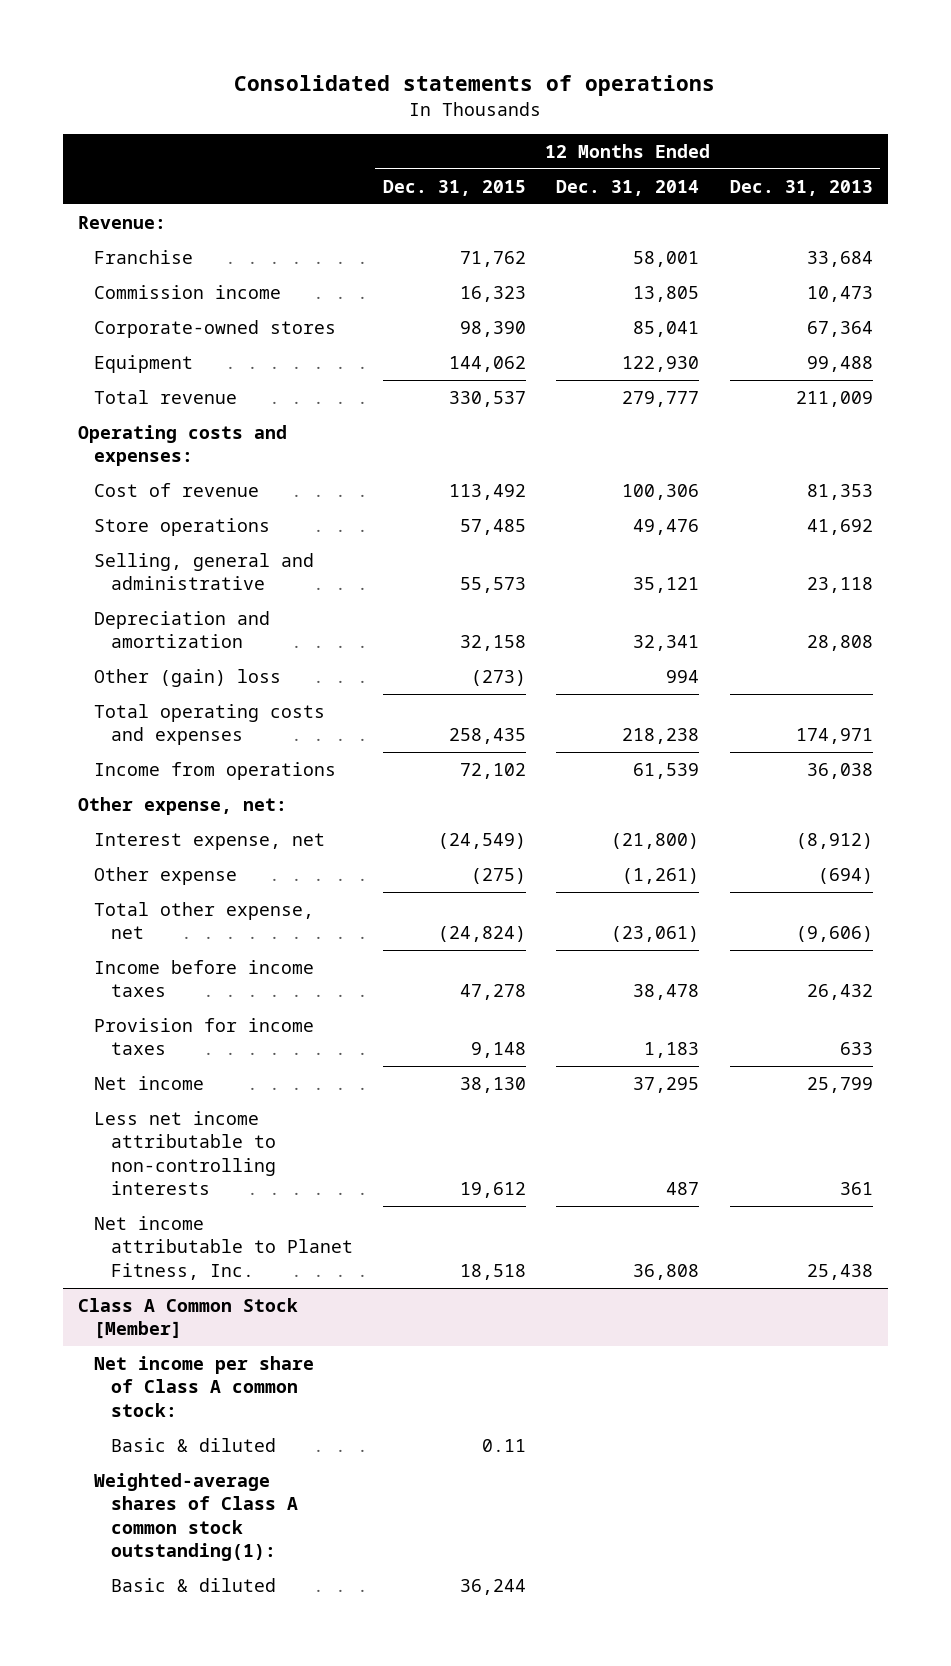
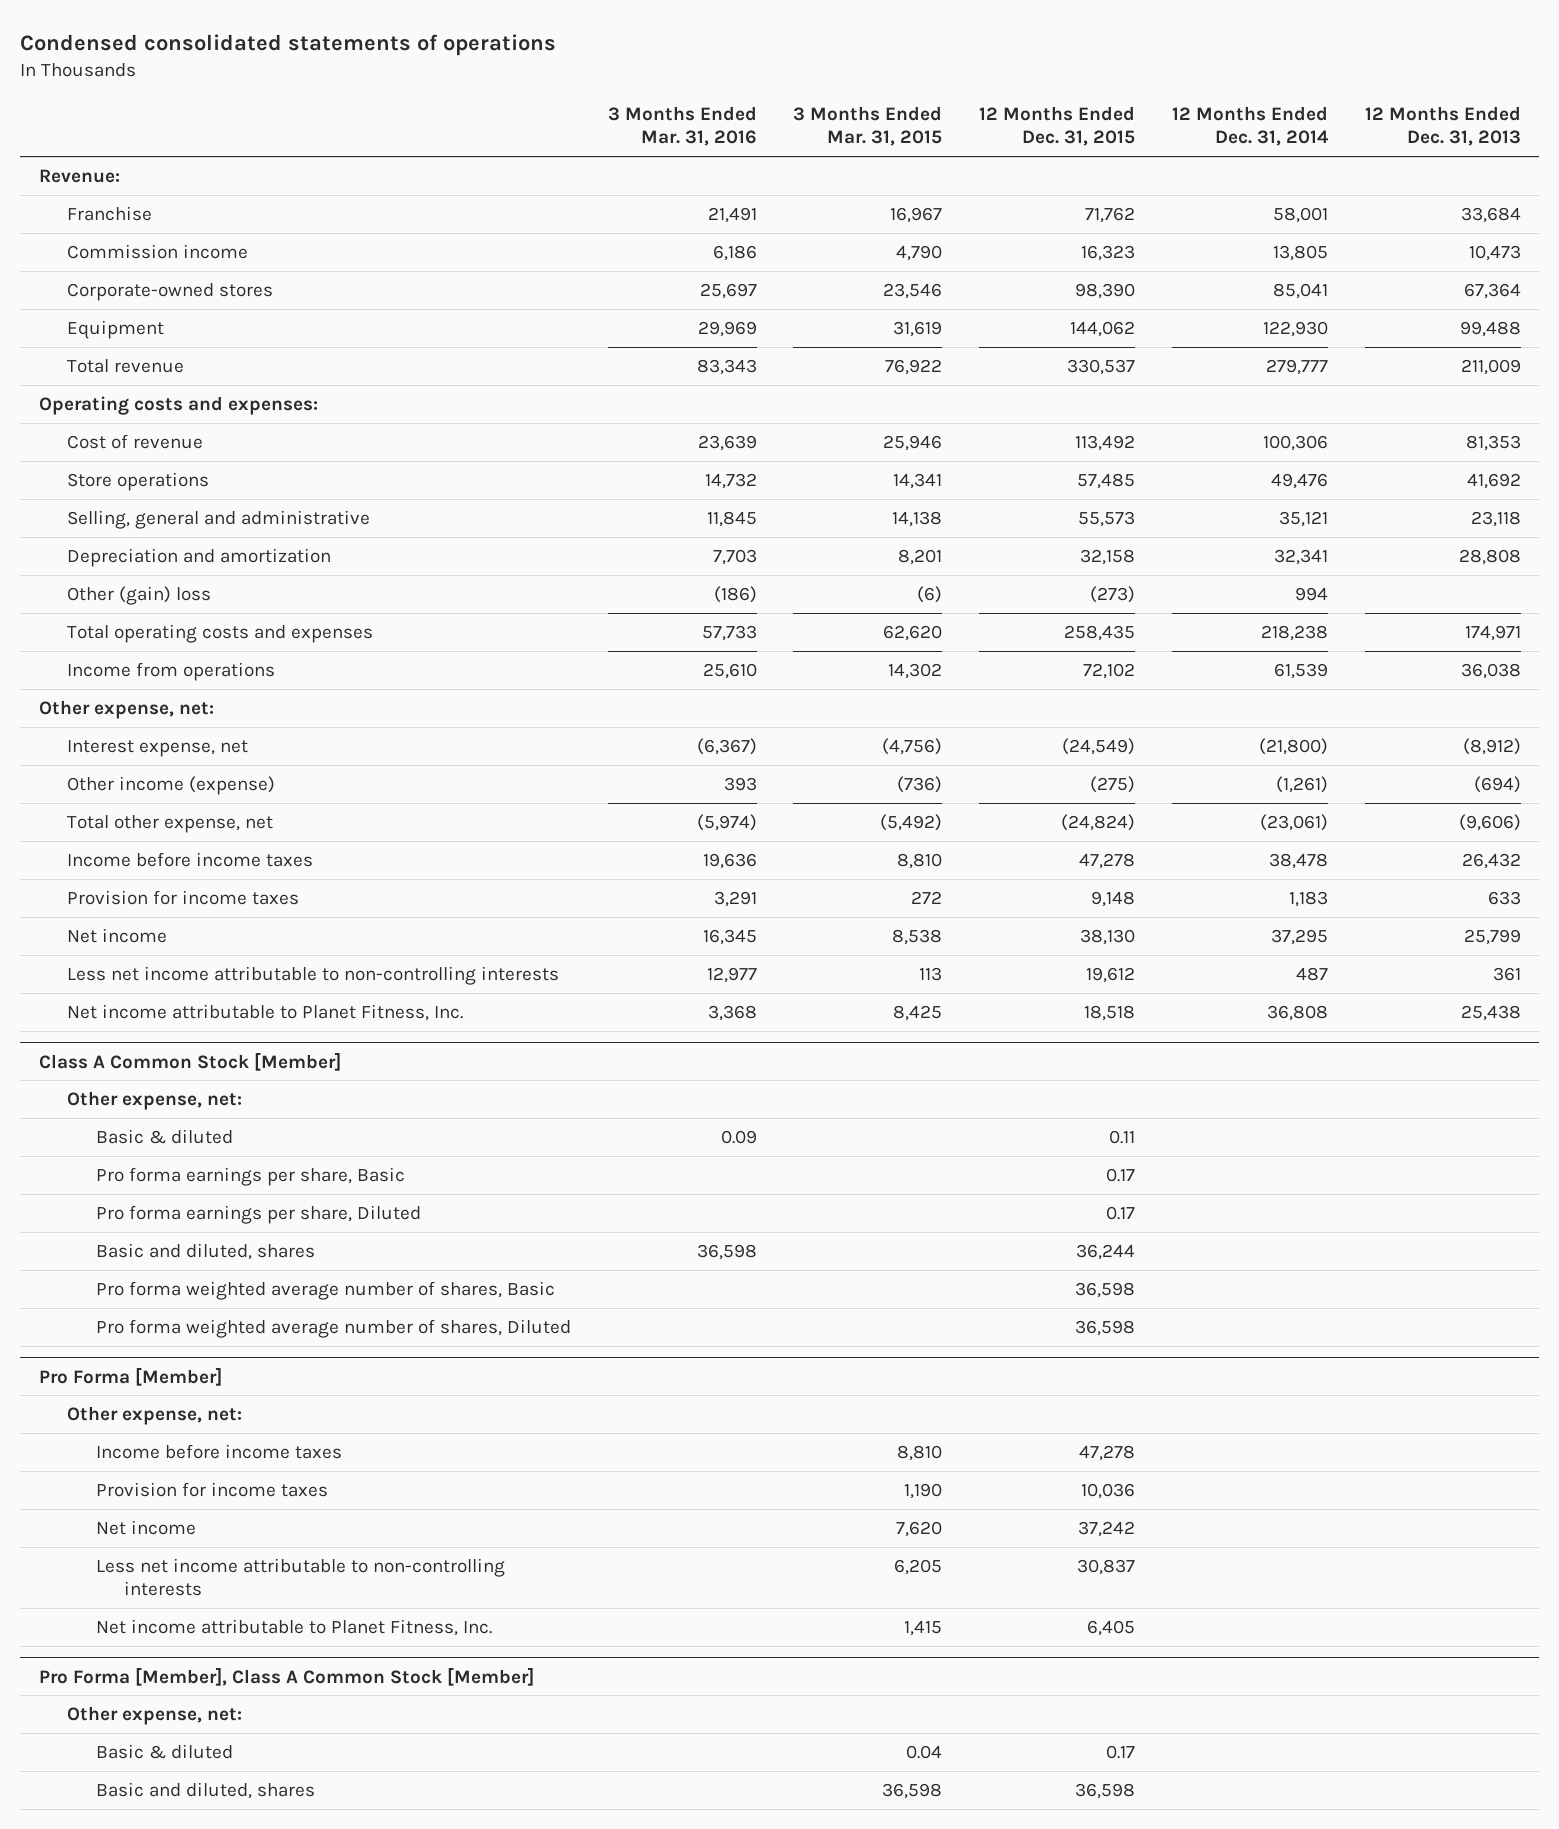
[234,74,716,96] Consolidated statements of operations -> [20,33,557,56] Condensed consolidated statements of operations
none -> [607,105,757,147] 3 Months Ended Mar. 31, 2016
none -> [793,105,943,147] 3 Months Ended Mar. 31, 2015
[94,867,238,886] Other expense -> [67,775,276,795] Other income (expense)
[94,1356,315,1417] Net income per share of Class A common stock: -> none
none -> [67,1090,243,1110] Other expense, net:
[94,1473,298,1562] Weighted-average shares of Class A common stock outstanding(1): -> none
none -> [95,1166,405,1186] Pro forma earnings per share, Basic
none -> [95,1204,421,1224] Pro forma earnings per share, Diluted
none -> [95,1242,315,1260] Basic and diluted, shares
none -> [95,1280,555,1300] Pro forma weighted average number of shares, Basic
none -> [95,1318,571,1338] Pro forma weighted average number of shares, Diluted
none -> [38,1366,222,1386] Pro Forma [Member]
none -> [67,1405,243,1425] Other expense, net:
none -> [95,1443,342,1459] Income before income taxes
none -> [95,1481,328,1497] Provision for income taxes
none -> [95,1519,196,1535] Net income
none -> [95,1557,505,1597] Less net income attributable to non-controlling interests
none -> [95,1618,492,1636] Net income attributable to Planet Fitness, Inc.
none -> [38,1666,534,1686] Pro Forma [Member], Class A Common Stock [Member]
none -> [67,1705,243,1725] Other expense, net:
[459,1579,526,1596] 36,244 -> [1106,1744,1136,1759] 0.17
none -> [95,1781,315,1799] Basic and diluted, shares

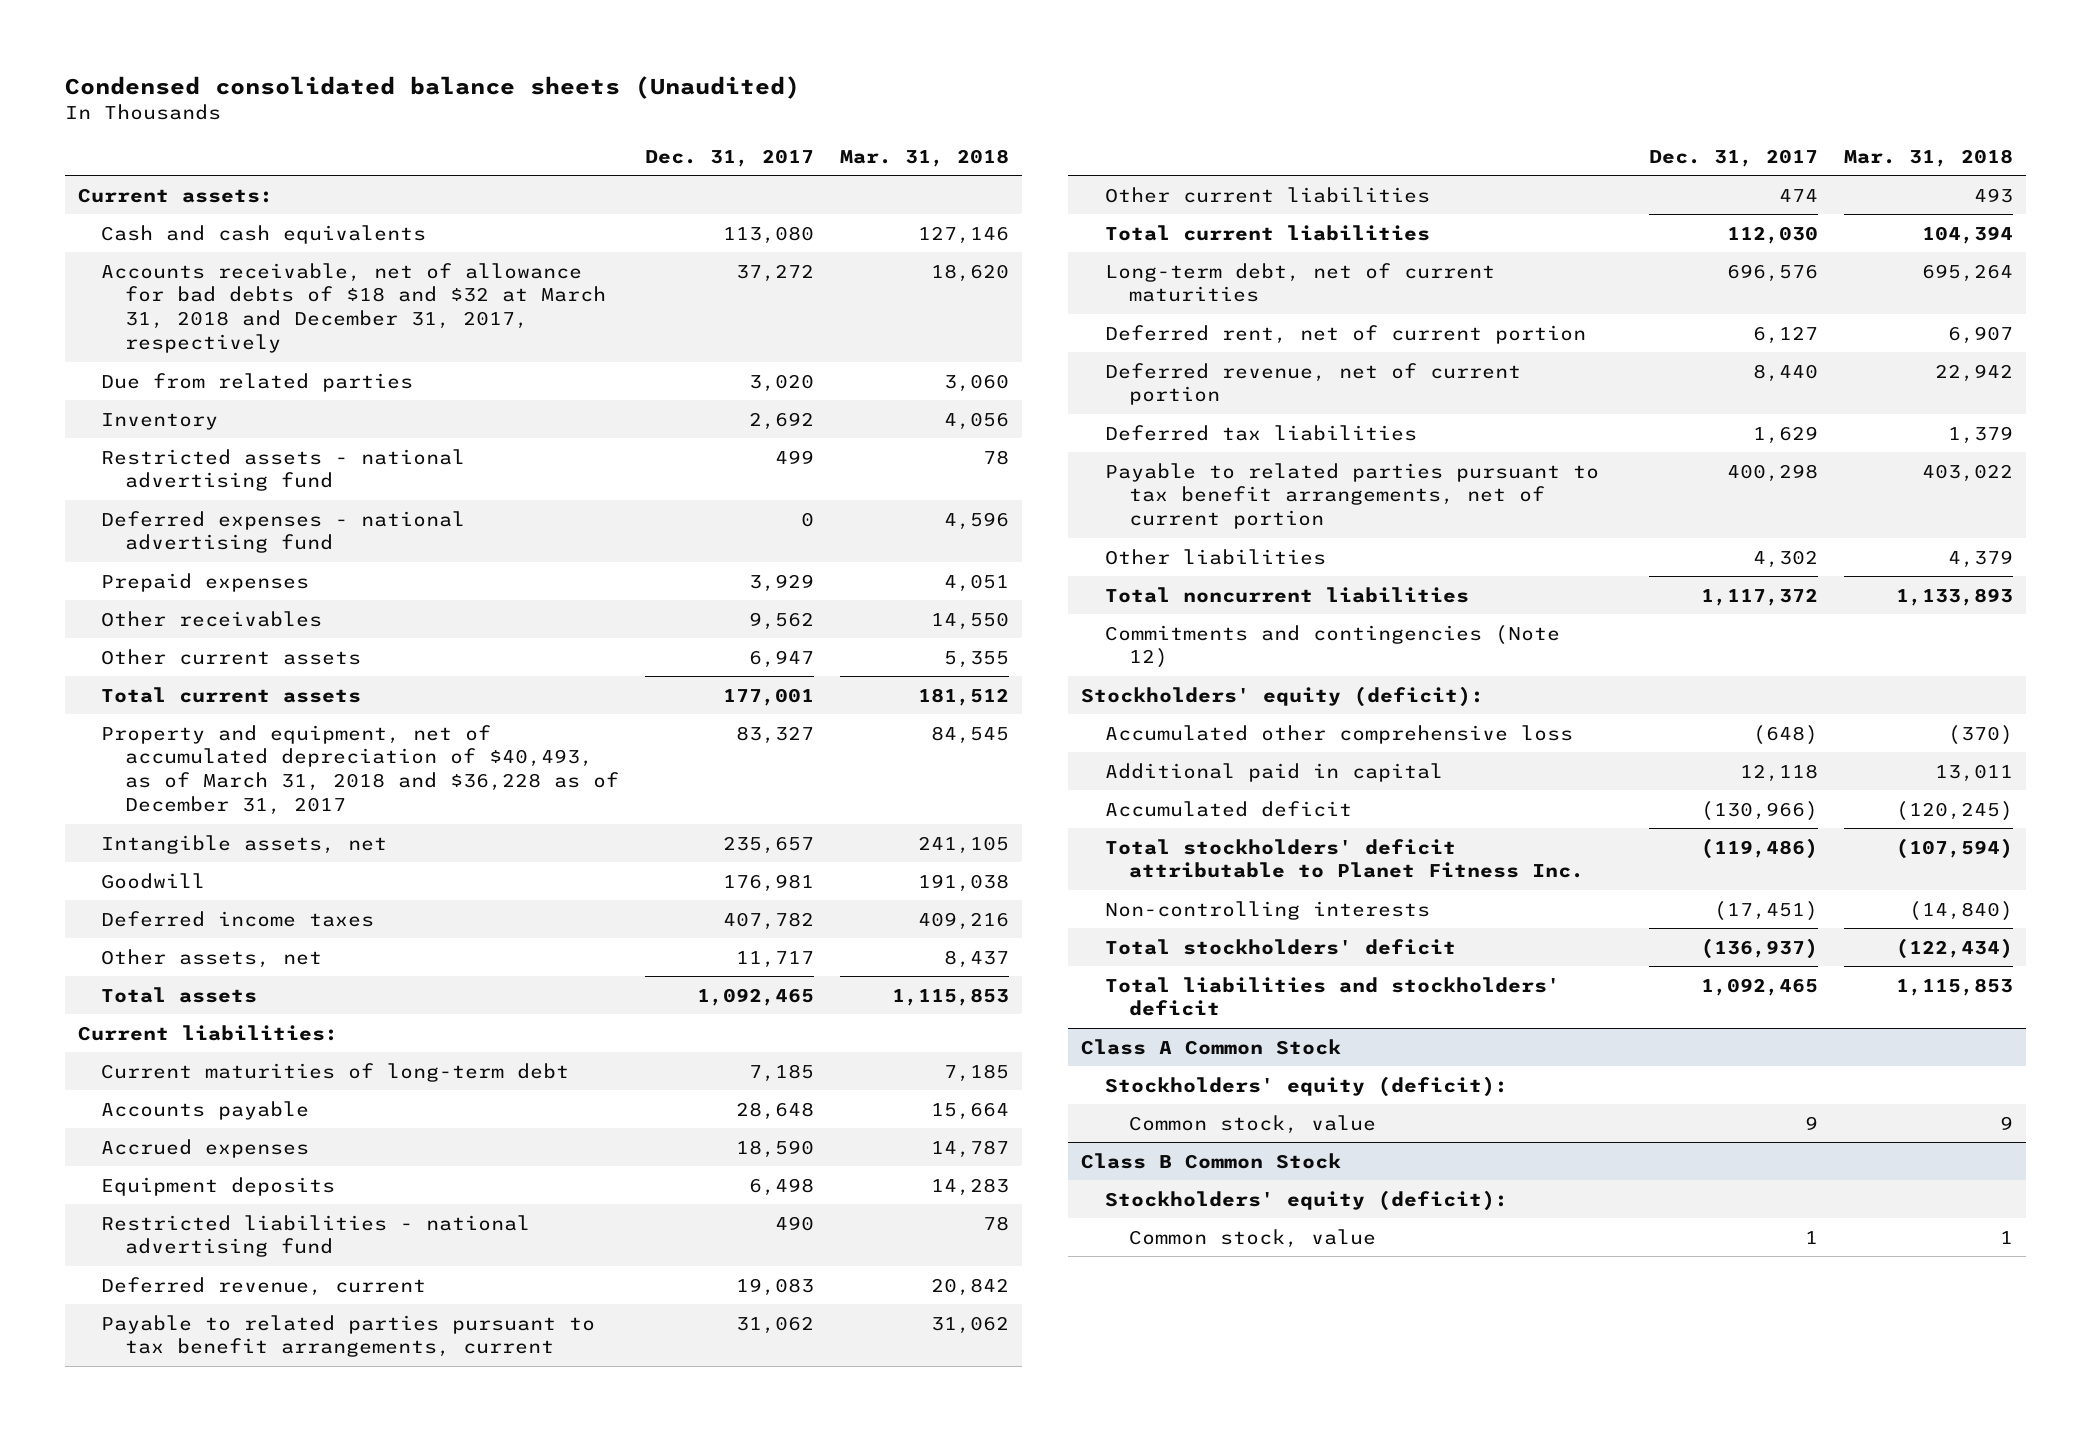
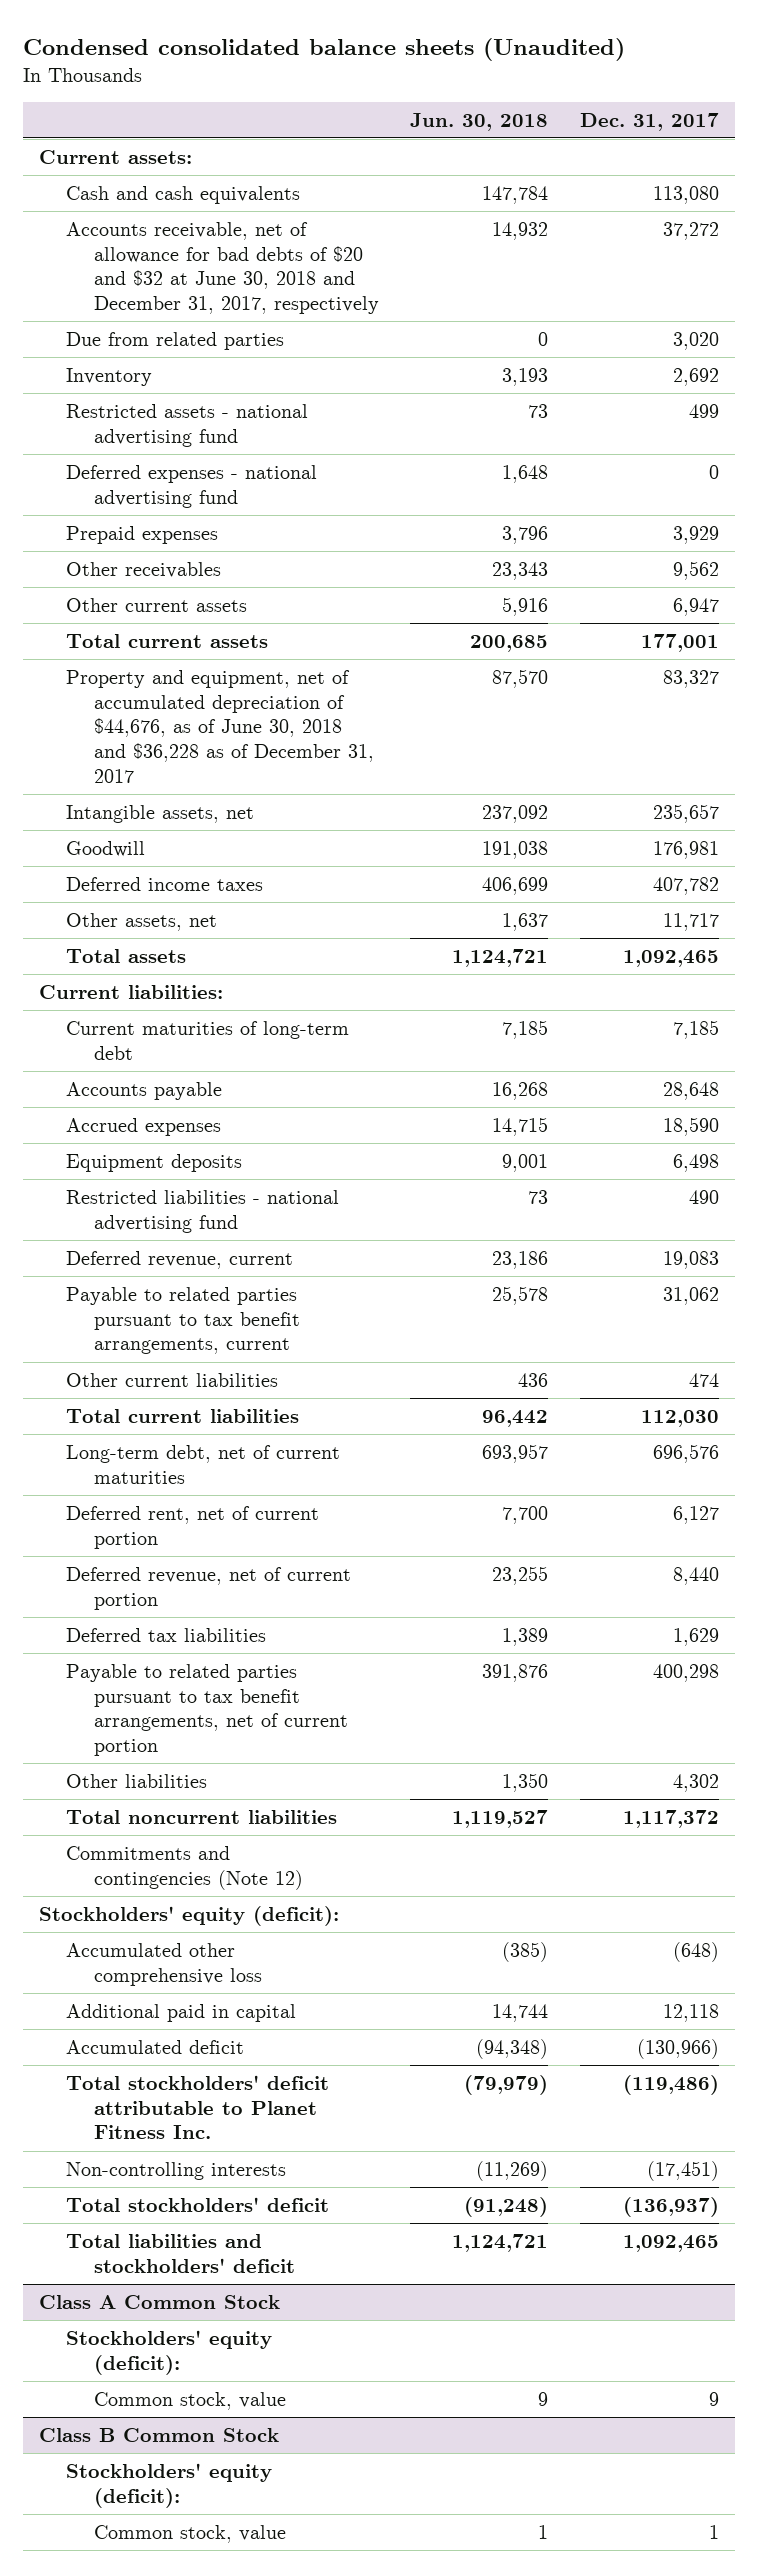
[840,148,1010,167] Mar. 31, 2018 -> none
none -> [410,112,549,131] Jun. 30, 2018
[101,262,606,353] Accounts receivable, net of allowance for bad debts of $18 and $32 at March 31, 2018 and December 31, 2017, respectively -> [66,222,379,315] Accounts receivable, net of allowance for bad debts of $20 and $32 at June 30, 2018 and December 31, 2017, respectively
[101,724,619,815] Property and equipment, net of accumulated depreciation of $40,493, as of March 31, 2018 and $36,228 as of December 31, 2017 -> [66,670,374,783] Property and equipment, net of accumulated depreciation of $44,676, as of June 30, 2018 and $36,228 as of December 31, 2017

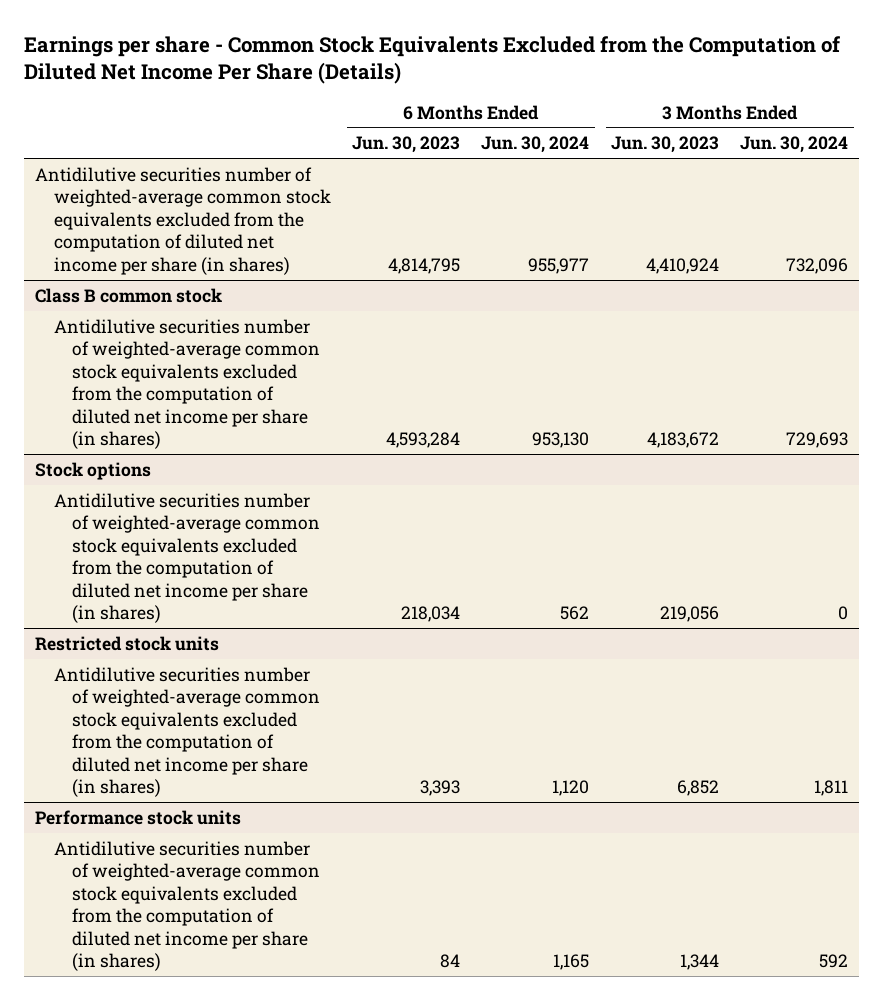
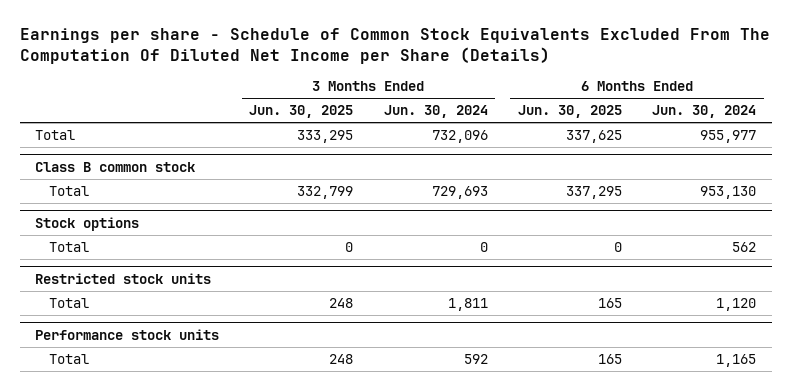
[24,35,842,85] Earnings per share - Common Stock Equivalents Excluded from the Computation of Diluted Net Income Per Share (Details) -> [19,28,770,65] Earnings per share - Schedule of Common Stock Equivalents Excluded From The Computation Of Diluted Net Income per Share (Details)
[352,136,461,154] Jun. 30, 2023 -> none
[610,136,719,154] Jun. 30, 2023 -> none
none -> [249,105,354,119] Jun. 30, 2025
none -> [518,105,623,119] Jun. 30, 2025
[34,166,331,275] Antidilutive securities number of weighted-average common stock equivalents excluded from the computation of diluted net income per share (in shares) -> [34,129,75,140] Total
[53,318,321,450] Antidilutive securities number of weighted-average common stock equivalents excluded from the computation of diluted net income per share (in shares) -> [49,185,90,196] Total
[53,492,321,624] Antidilutive securities number of weighted-average common stock equivalents excluded from the computation of diluted net income per share (in shares) -> [49,241,90,252] Total
[53,666,321,798] Antidilutive securities number of weighted-average common stock equivalents excluded from the computation of diluted net income per share (in shares) -> [49,297,90,308] Total
[53,840,321,972] Antidilutive securities number of weighted-average common stock equivalents excluded from the computation of diluted net income per share (in shares) -> [49,353,90,364] Total

